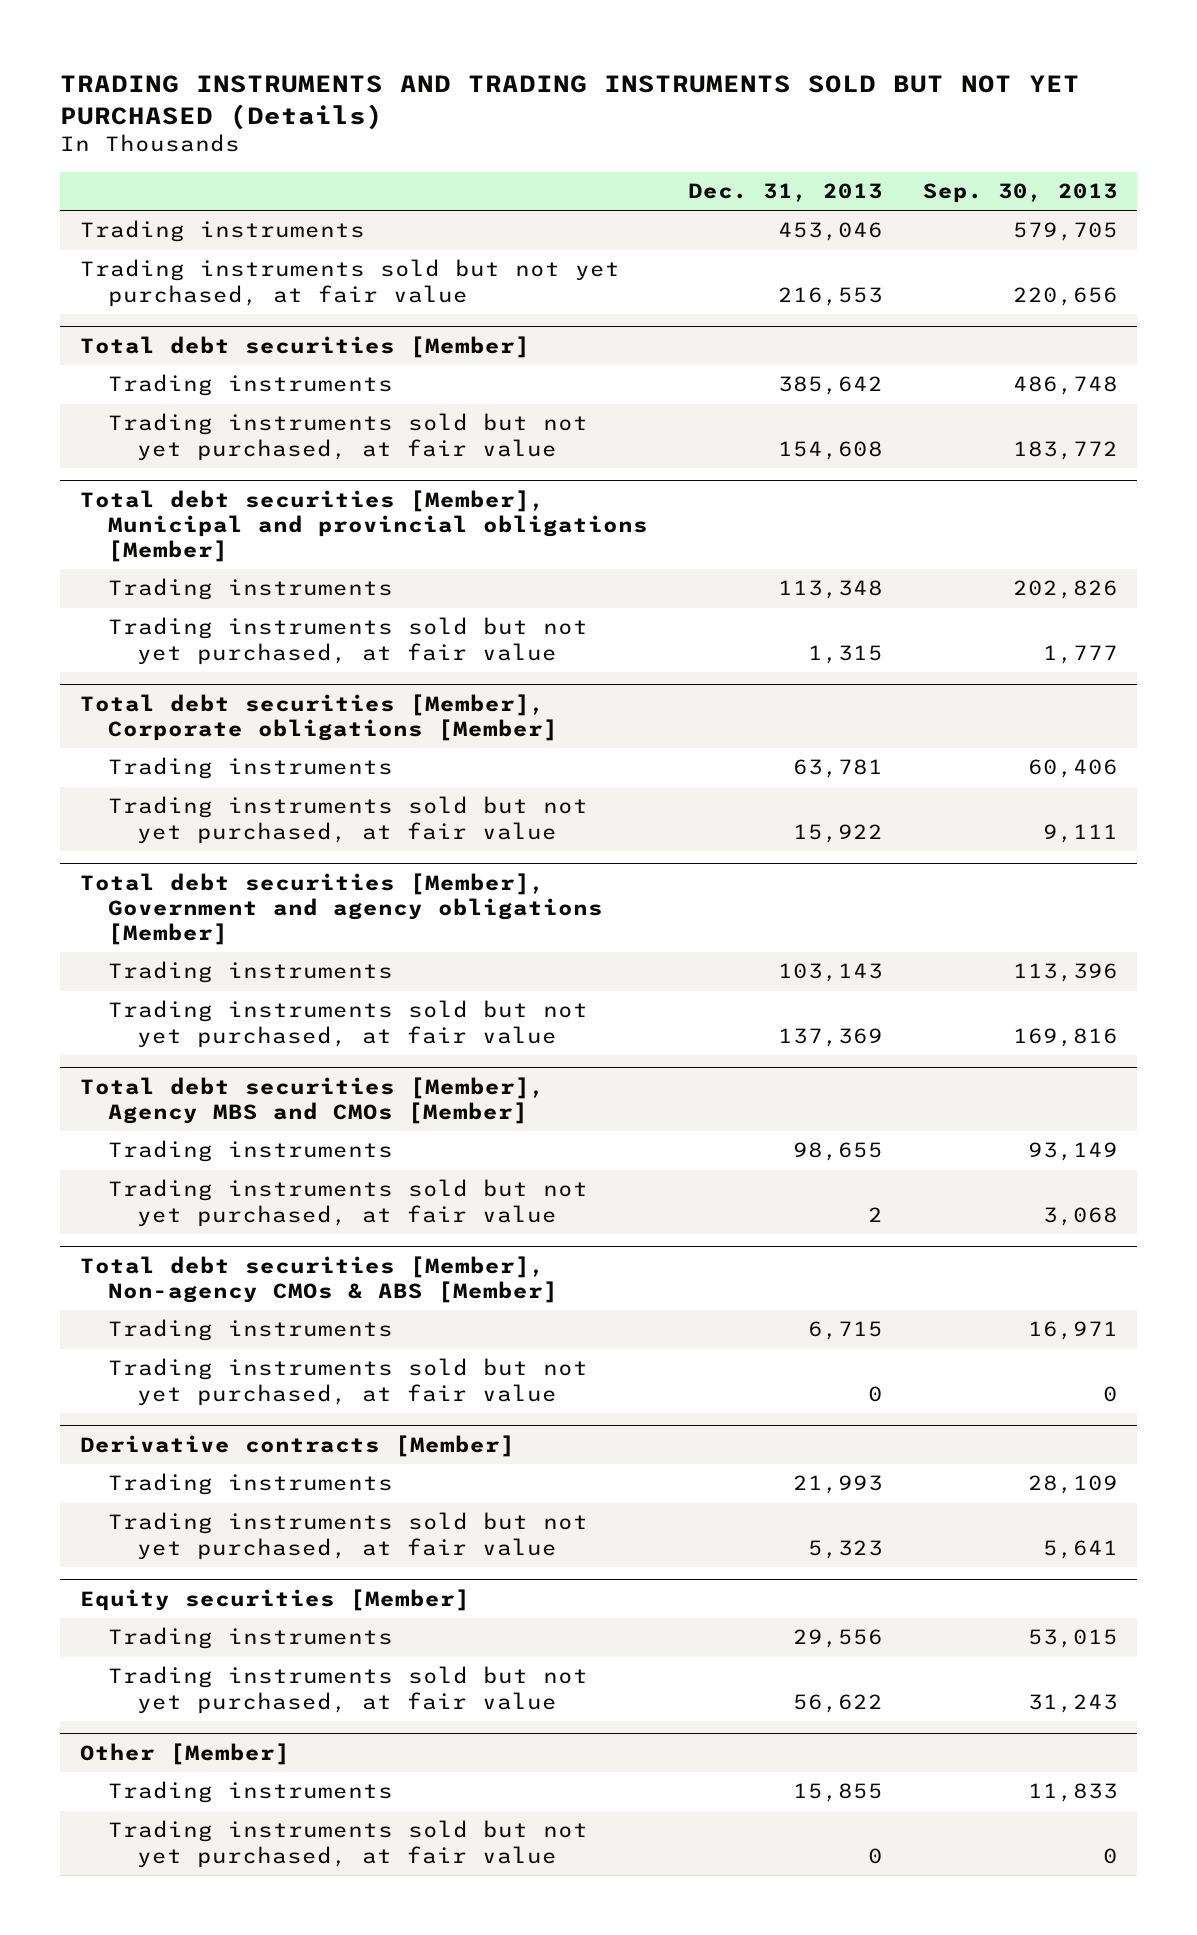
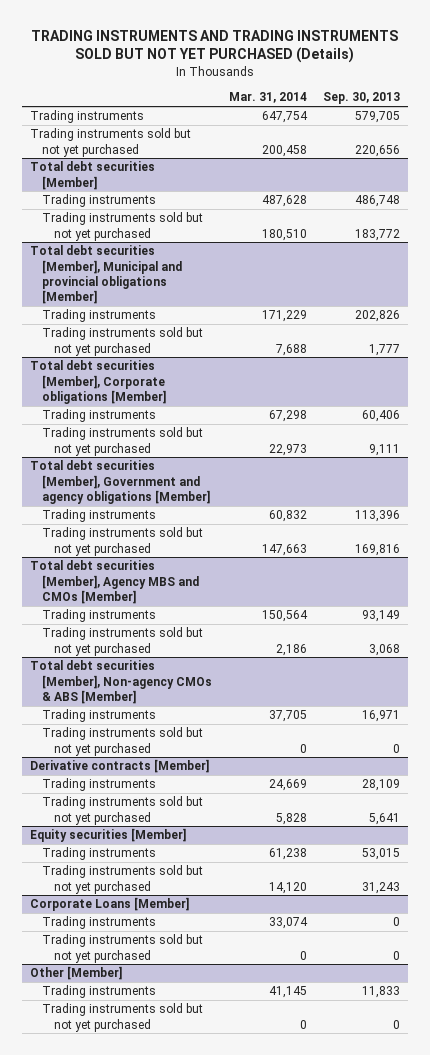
[687,183,883,203] Dec. 31, 2013 -> none
none -> [228,92,307,104] Mar. 31, 2014
[79,259,620,307] Trading instruments sold but not yet purchased, at fair value -> [30,128,192,157] Trading instruments sold but not yet purchased
[108,413,589,461] Trading instruments sold but not yet purchased, at fair value -> [42,212,204,241] Trading instruments sold but not yet purchased
[108,617,589,665] Trading instruments sold but not yet purchased, at fair value -> [42,327,204,356] Trading instruments sold but not yet purchased
[108,796,589,844] Trading instruments sold but not yet purchased, at fair value -> [42,427,204,456] Trading instruments sold but not yet purchased
[108,1000,589,1048] Trading instruments sold but not yet purchased, at fair value -> [42,527,204,556] Trading instruments sold but not yet purchased
[108,1179,589,1227] Trading instruments sold but not yet purchased, at fair value -> [42,627,204,656] Trading instruments sold but not yet purchased
[108,1358,589,1406] Trading instruments sold but not yet purchased, at fair value -> [42,727,204,756] Trading instruments sold but not yet purchased
[108,1512,589,1560] Trading instruments sold but not yet purchased, at fair value -> [42,796,204,825] Trading instruments sold but not yet purchased
[108,1666,589,1714] Trading instruments sold but not yet purchased, at fair value -> [42,865,204,894] Trading instruments sold but not yet purchased
none -> [30,897,190,912] Corporate Loans [Member]
none -> [42,916,157,930] Trading instruments
none -> [42,934,204,963] Trading instruments sold but not yet purchased
[108,1820,589,1868] Trading instruments sold but not yet purchased, at fair value -> [42,1003,204,1032] Trading instruments sold but not yet purchased

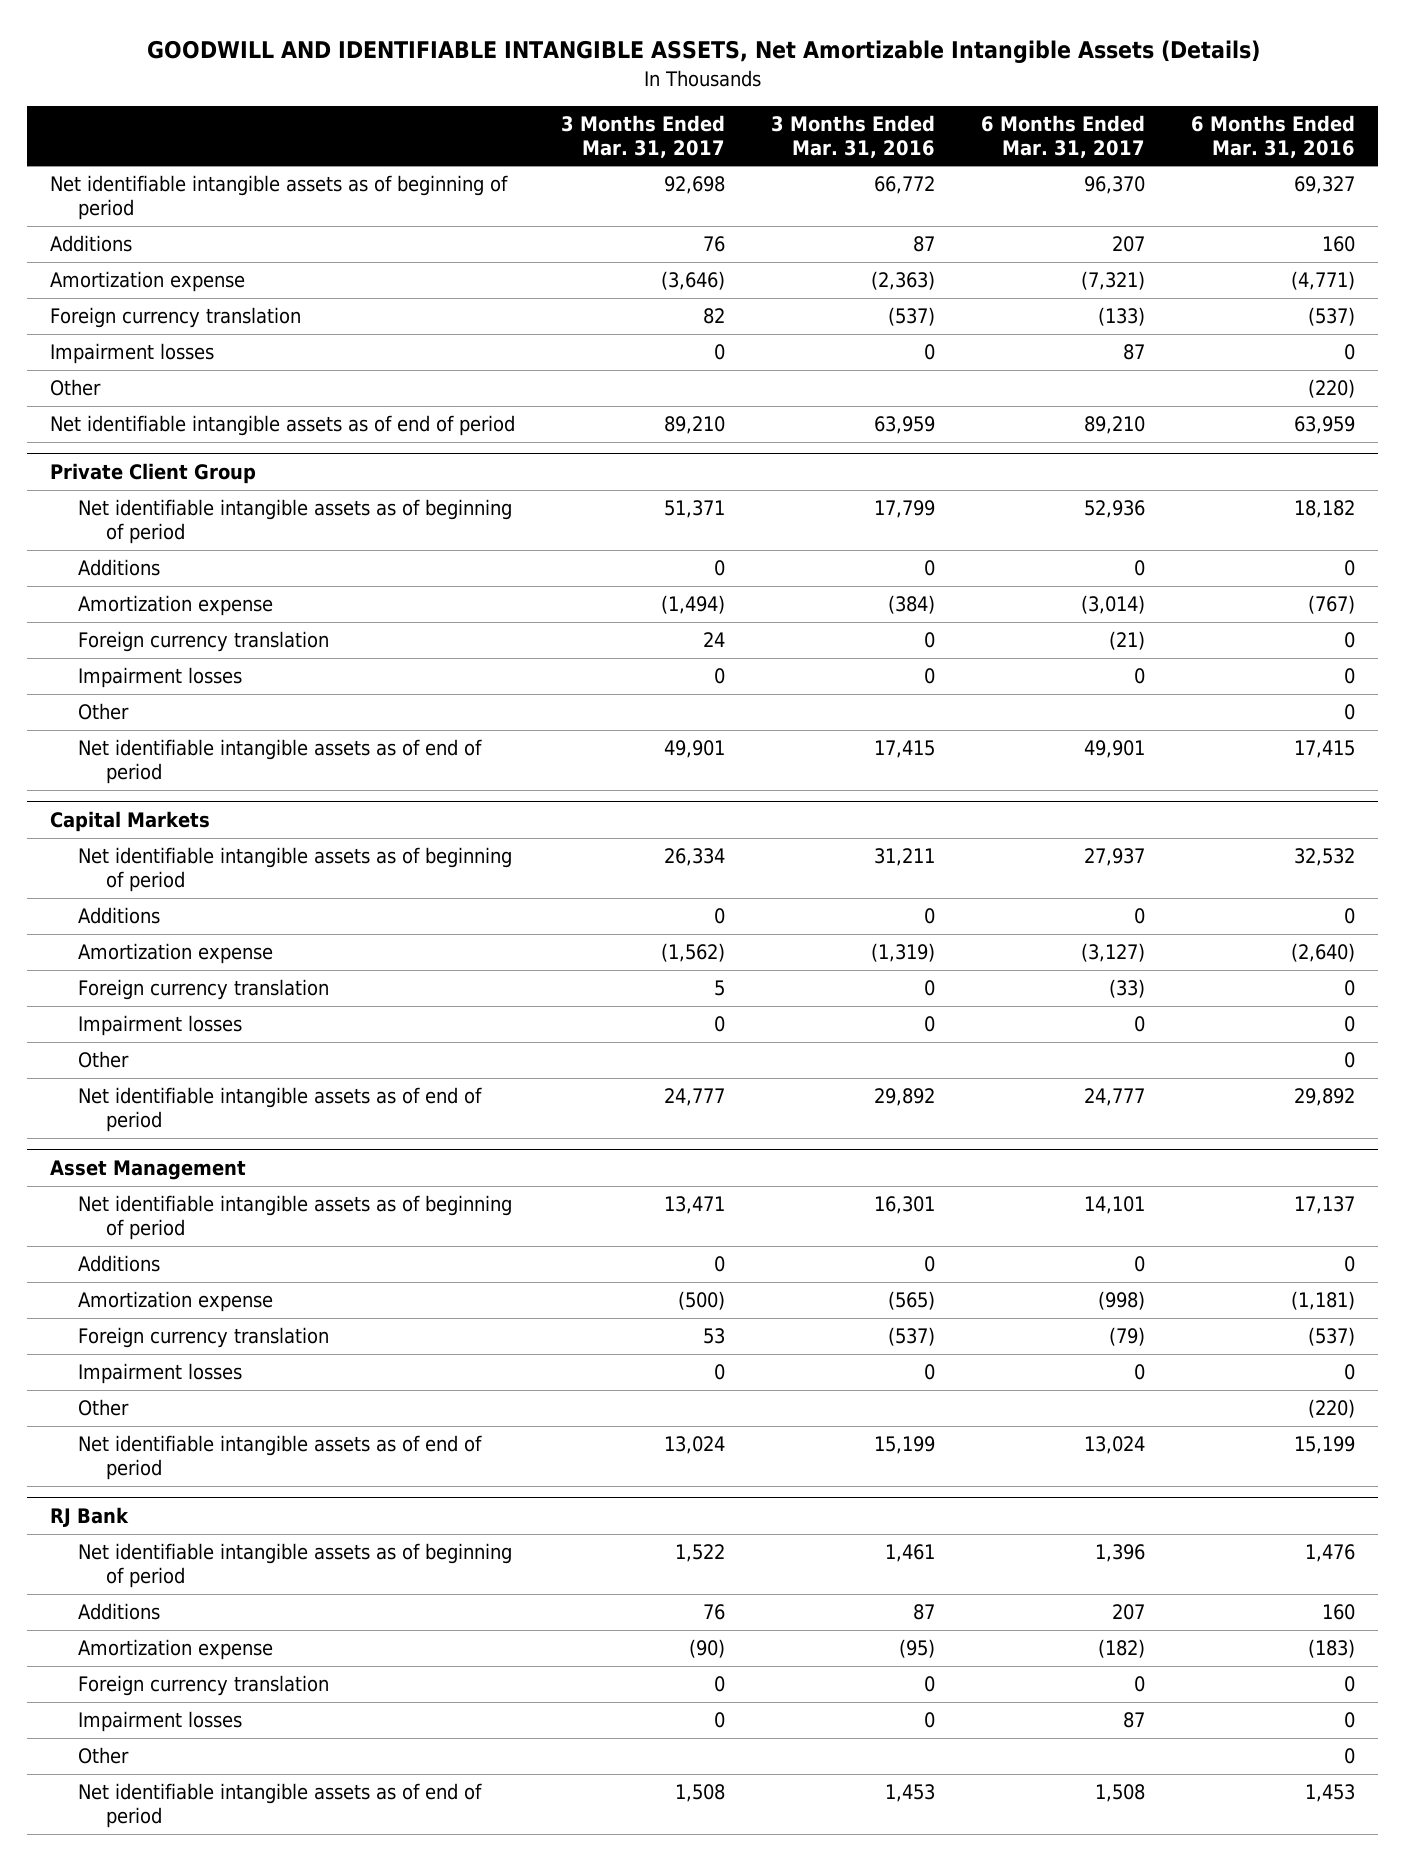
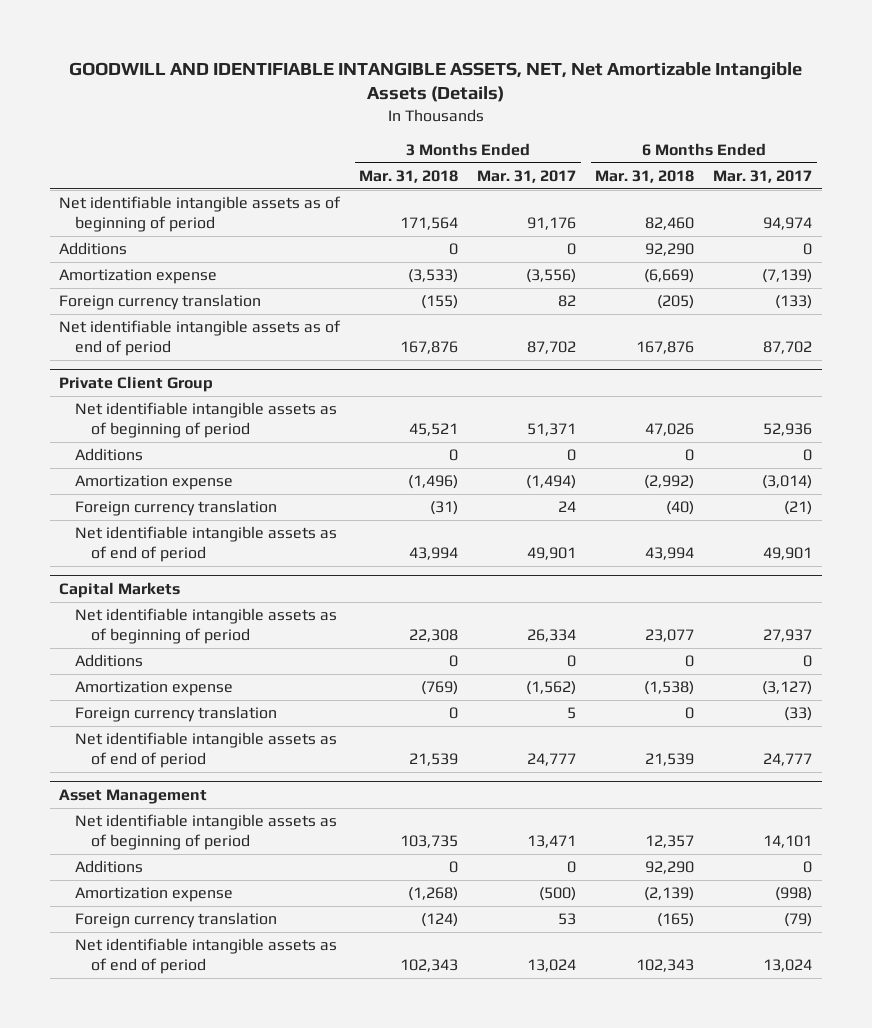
[146,40,1260,64] GOODWILL AND IDENTIFIABLE INTANGIBLE ASSETS, Net Amortizable Intangible Assets (Details) -> [68,61,802,103] GOODWILL AND IDENTIFIABLE INTANGIBLE ASSETS, NET, Net Amortizable Intangible Assets (Details)
[771,114,936,158] 3 Months Ended Mar. 31, 2016 -> none
[1191,114,1356,158] 6 Months Ended Mar. 31, 2016 -> none
none -> [359,169,459,183] Mar. 31, 2018
none -> [595,169,695,183] Mar. 31, 2018
[664,176,726,195] 92,698 -> [527,217,577,231] 91,176
[1084,176,1146,195] 96,370 -> [763,217,813,231] 94,974
[703,236,726,253] 76 -> [567,243,577,256] 0
[1112,236,1146,253] 207 -> [803,243,813,256] 0
[661,271,726,291] (3,646) -> [526,269,577,284] (3,556)
[1081,271,1146,291] (7,321) -> [762,269,813,284] (7,139)
[50,343,215,365] Impairment losses -> none
[50,379,102,397] Other -> none
[664,416,726,435] 89,210 -> [527,341,577,355] 87,702
[1084,416,1146,435] 89,210 -> [763,341,813,355] 87,702
[78,667,243,689] Impairment losses -> none
[78,703,130,721] Other -> none
[78,1015,243,1037] Impairment losses -> none
[78,1051,130,1069] Other -> none
[78,1363,243,1385] Impairment losses -> none
[78,1399,130,1417] Other -> none
[50,1507,130,1528] RJ Bank -> none
[78,1543,513,1589] Net identifiable intangible assets as of beginning of period -> none
[78,1603,161,1621] Additions -> none
[78,1639,274,1661] Amortization expense -> none
[78,1675,330,1697] Foreign currency translation -> none
[78,1711,243,1733] Impairment losses -> none
[78,1747,130,1765] Other -> none
[78,1783,483,1829] Net identifiable intangible assets as of end of period -> none

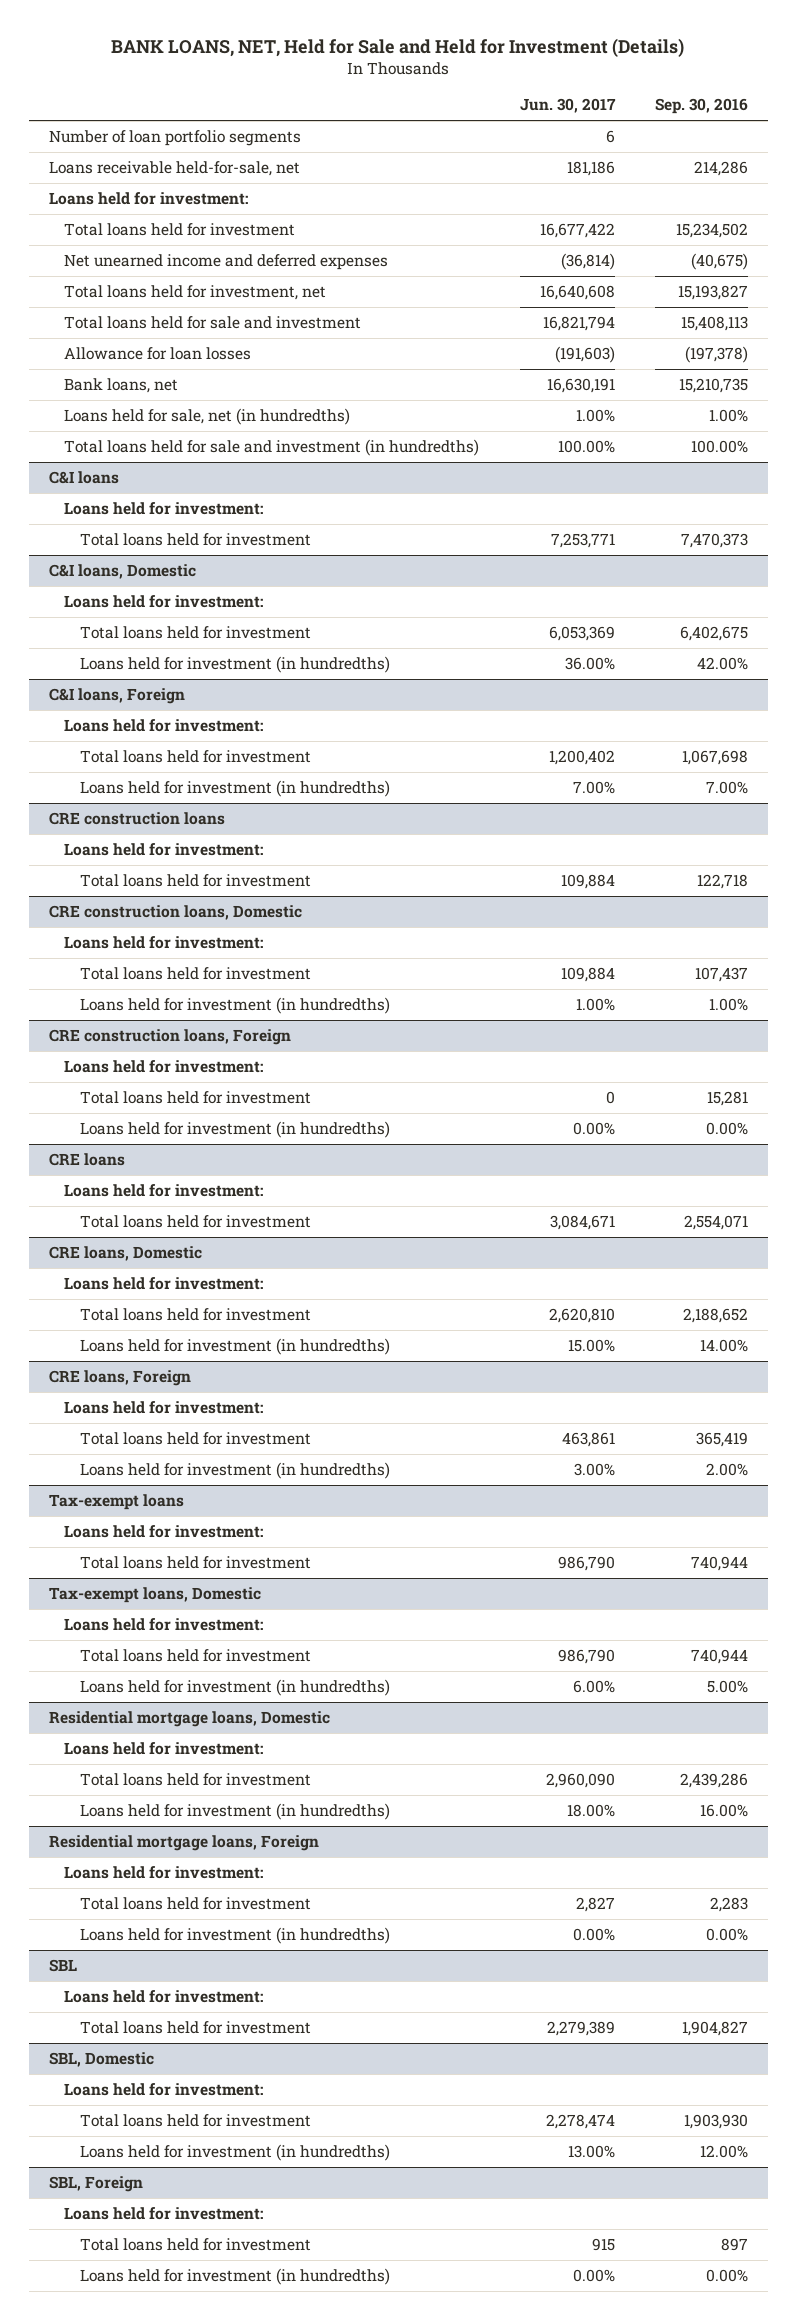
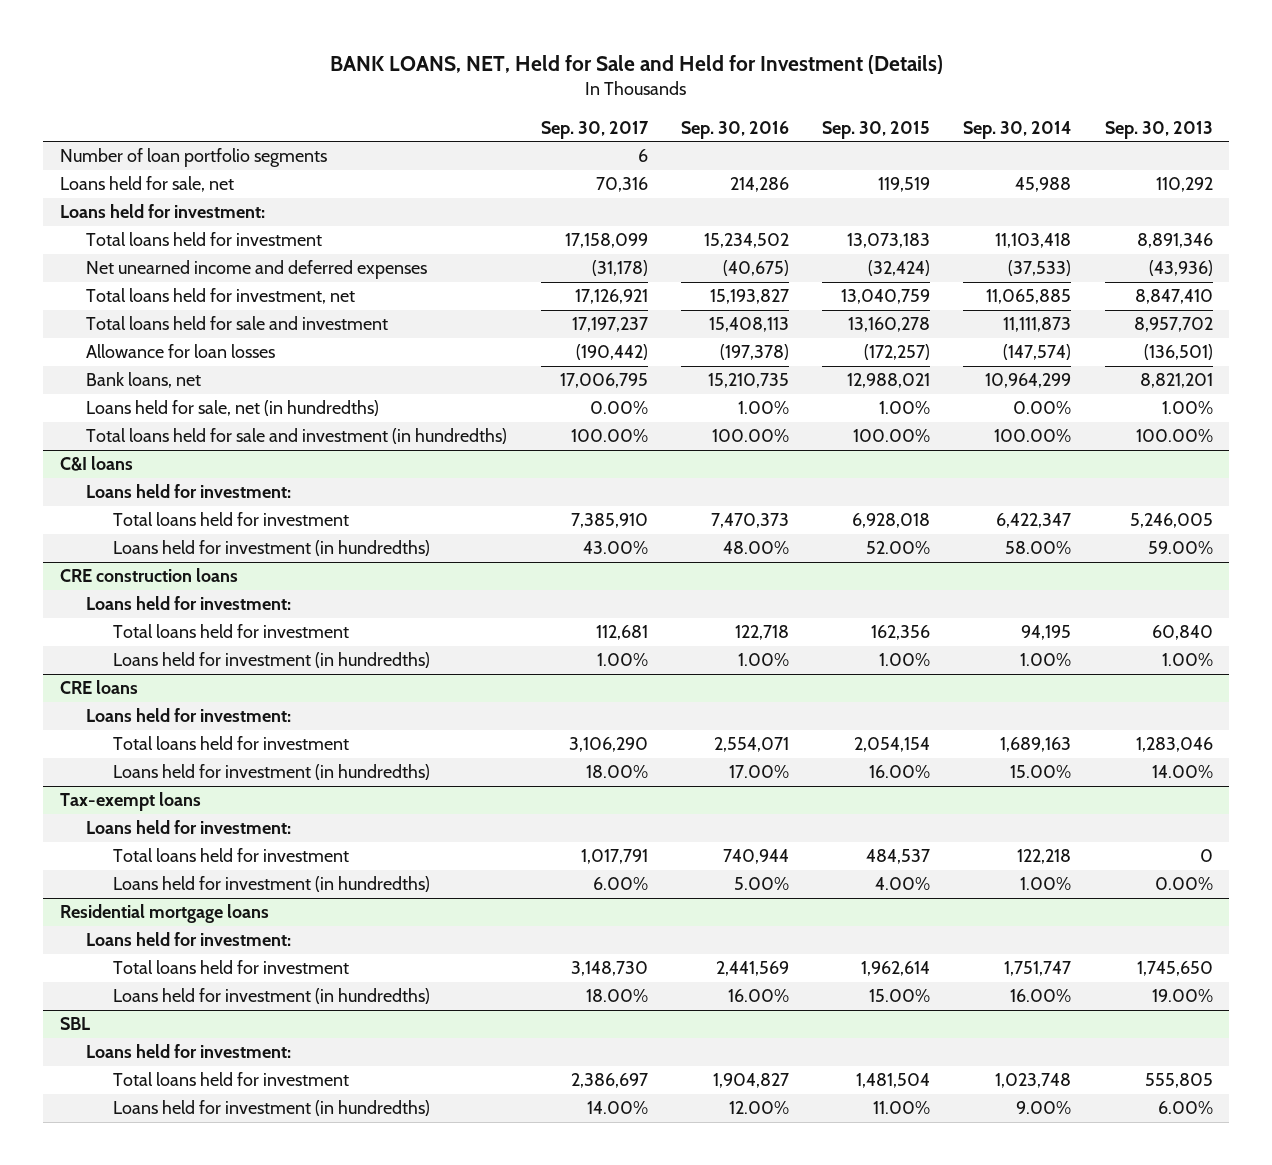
[519,98,616,114] Jun. 30, 2017 -> none
none -> [540,120,649,139] Sep. 30, 2017
none -> [822,120,931,139] Sep. 30, 2015
none -> [963,120,1072,139] Sep. 30, 2014
none -> [1104,120,1213,139] Sep. 30, 2013
[49,161,301,177] Loans receivable held-for-sale, net -> [59,176,234,193] Loans held for sale, net
[49,564,197,580] C&I loans, Domestic -> none
[64,595,264,609] Loans held for investment: -> none
[79,626,311,640] Total loans held for investment -> none
[49,688,186,705] C&I loans, Foreign -> none
[64,719,264,733] Loans held for investment: -> none
[79,750,311,764] Total loans held for investment -> none
[79,780,390,798] Loans held for investment (in hundredths) -> none
[696,657,748,671] 42.00% -> [722,541,789,555] 48.00%
[49,905,303,921] CRE construction loans, Domestic -> none
[64,936,264,950] Loans held for investment: -> none
[79,967,311,981] Total loans held for investment -> none
[49,1029,292,1046] CRE construction loans, Foreign -> none
[64,1060,264,1074] Loans held for investment: -> none
[79,1091,311,1105] Total loans held for investment -> none
[79,1121,390,1139] Loans held for investment (in hundredths) -> none
[49,1246,203,1262] CRE loans, Domestic -> none
[64,1277,264,1291] Loans held for investment: -> none
[79,1308,311,1322] Total loans held for investment -> none
[49,1370,192,1387] CRE loans, Foreign -> none
[64,1401,264,1415] Loans held for investment: -> none
[79,1432,311,1446] Total loans held for investment -> none
[79,1462,390,1480] Loans held for investment (in hundredths) -> none
[699,1339,748,1353] 14.00% -> [728,765,789,779] 17.00%
[49,1587,262,1604] Tax-exempt loans, Domestic -> none
[64,1618,264,1632] Loans held for investment: -> none
[79,1649,311,1663] Total loans held for investment -> none
[49,1711,331,1728] Residential mortgage loans, Domestic -> [59,904,269,924] Residential mortgage loans
[679,1773,748,1789] 2,439,286 -> [715,961,789,977] 2,441,569
[49,1835,320,1852] Residential mortgage loans, Foreign -> none
[64,1866,264,1880] Loans held for investment: -> none
[79,1897,311,1911] Total loans held for investment -> none
[79,1927,390,1945] Loans held for investment (in hundredths) -> none
[49,2052,155,2068] SBL, Domestic -> none
[64,2083,264,2097] Loans held for investment: -> none
[79,2114,311,2128] Total loans held for investment -> none
[49,2176,144,2193] SBL, Foreign -> none
[64,2207,264,2221] Loans held for investment: -> none
[79,2238,311,2252] Total loans held for investment -> none
[79,2268,390,2286] Loans held for investment (in hundredths) -> none

